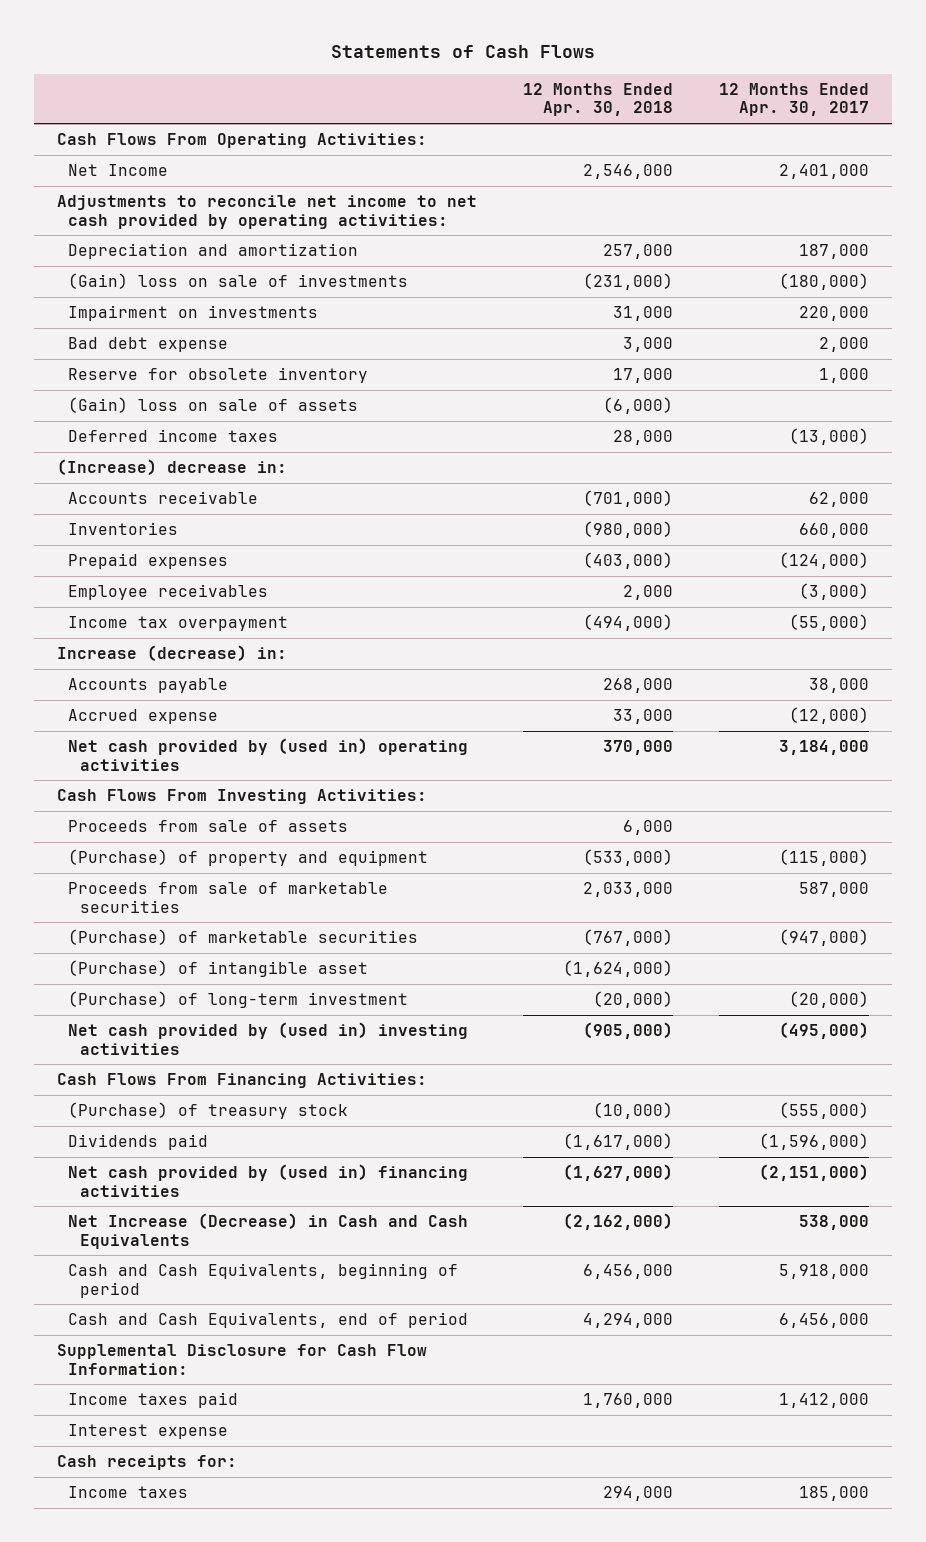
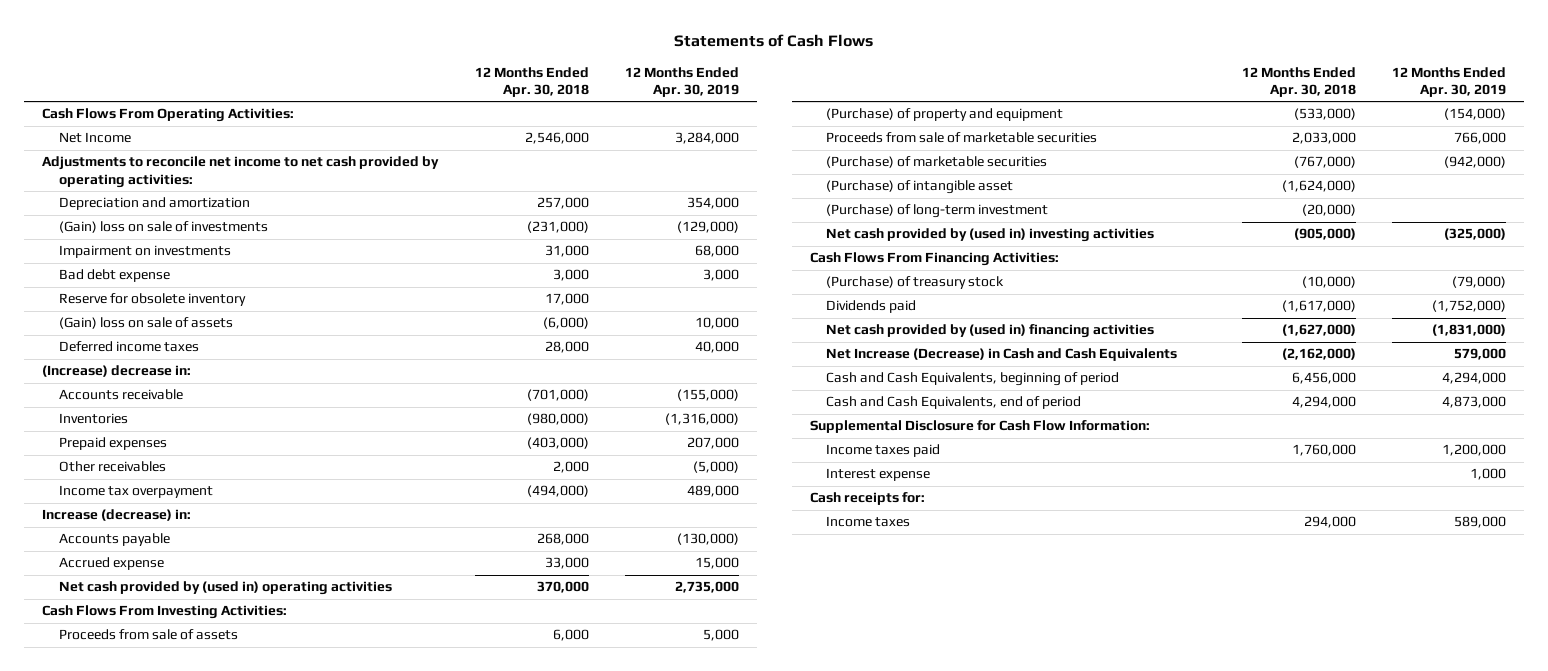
[719,82,870,117] 12 Months Ended Apr. 30, 2017 -> none
none -> [624,66,739,97] 12 Months Ended Apr. 30, 2019
[68,584,269,601] Employee receivables -> none
none -> [58,461,166,473] Other receivables

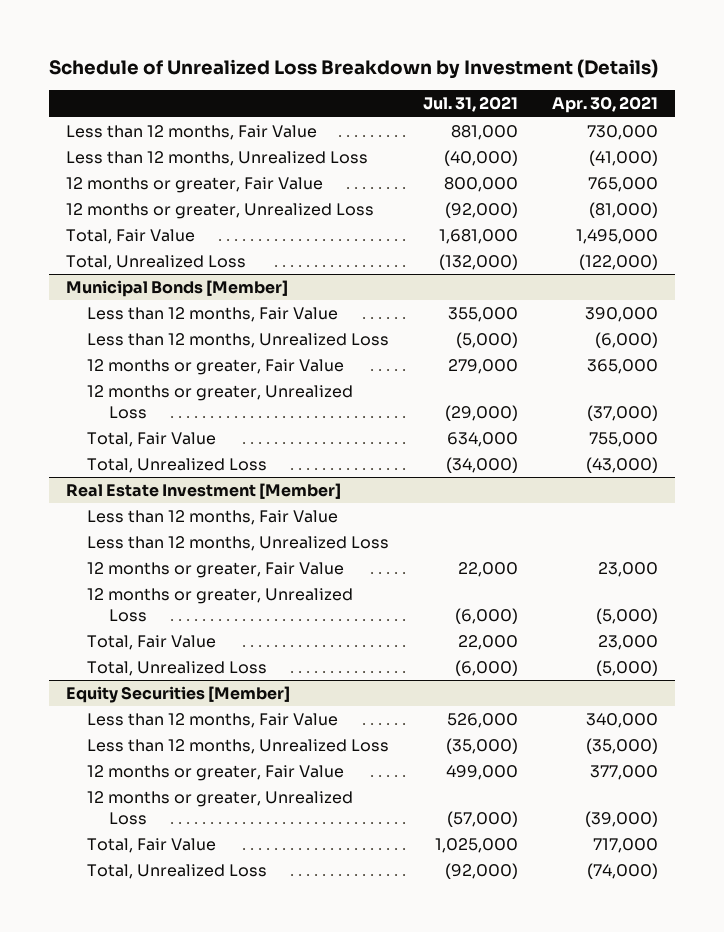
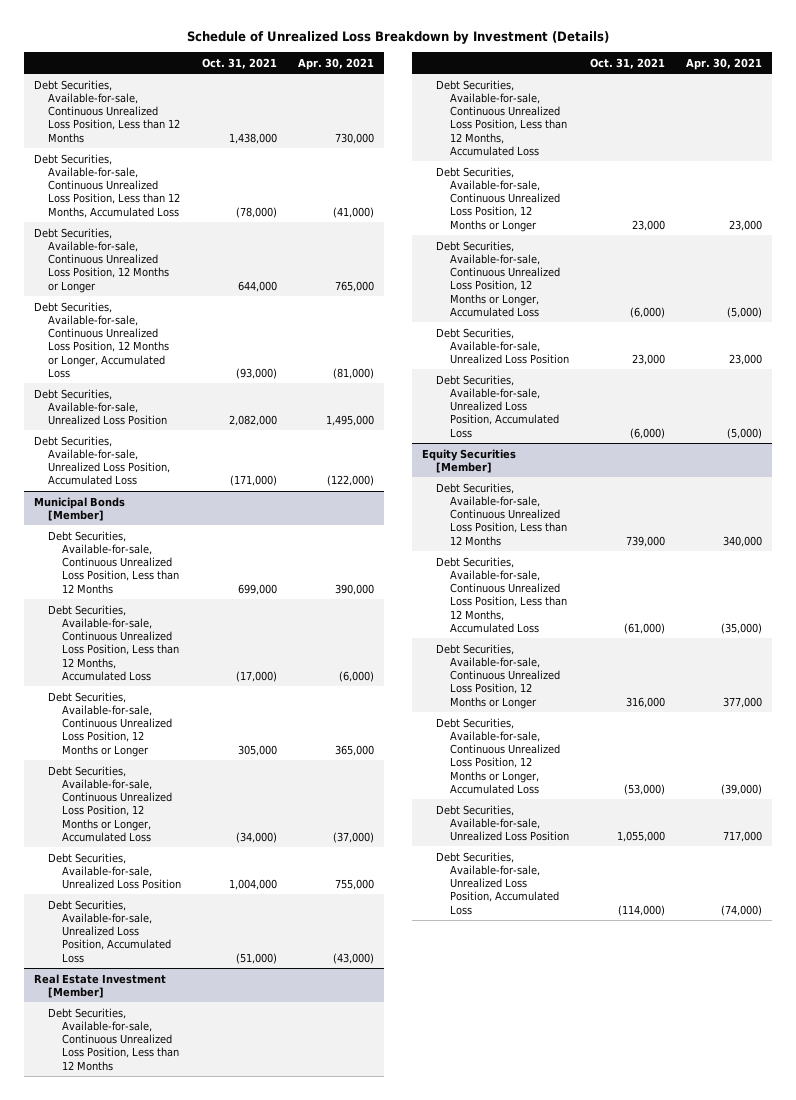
[423,96,519,113] Jul. 31, 2021 -> none
none -> [202,57,278,69] Oct. 31, 2021
[66,125,318,141] Less than 12 months, Fair Value -> [34,79,181,143] Debt Securities, Available-for-sale, Continuous Unrealized Loss Position, Less than 12 Months
[66,151,369,167] Less than 12 months, Unrealized Loss -> [34,153,181,218] Debt Securities, Available-for-sale, Continuous Unrealized Loss Position, Less than 12 Months, Accumulated Loss
[66,177,324,194] 12 months or greater, Fair Value -> [34,227,170,293] Debt Securities, Available-for-sale, Continuous Unrealized Loss Position, 12 Months or Longer
[66,203,375,220] 12 months or greater, Unrealized Loss -> [34,301,170,378] Debt Securities, Available-for-sale, Continuous Unrealized Loss Position, 12 Months or Longer, Accumulated Loss
[66,229,196,245] Total, Fair Value -> [34,388,168,426] Debt Securities, Available-for-sale, Unrealized Loss Position
[66,255,247,271] Total, Unrealized Loss -> [34,435,171,486] Debt Securities, Available-for-sale, Unrealized Loss Position, Accumulated Loss
[87,307,339,323] Less than 12 months, Fair Value -> [48,530,180,594] Debt Securities, Available-for-sale, Continuous Unrealized Loss Position, Less than 12 Months
[87,333,390,349] Less than 12 months, Unrealized Loss -> [48,604,180,681] Debt Securities, Available-for-sale, Continuous Unrealized Loss Position, Less than 12 Months, Accumulated Loss
[87,359,345,376] 12 months or greater, Fair Value -> [48,691,173,757] Debt Securities, Available-for-sale, Continuous Unrealized Loss Position, 12 Months or Longer
[87,385,354,420] 12 months or greater, Unrealized Loss -> [48,765,173,842] Debt Securities, Available-for-sale, Continuous Unrealized Loss Position, 12 Months or Longer, Accumulated Loss
[87,432,217,448] Total, Fair Value -> [48,852,182,890] Debt Securities, Available-for-sale, Unrealized Loss Position
[87,458,268,474] Total, Unrealized Loss -> [48,899,172,963] Debt Securities, Available-for-sale, Unrealized Loss Position, Accumulated Loss
[87,510,339,526] Less than 12 months, Fair Value -> [48,1007,180,1071] Debt Securities, Available-for-sale, Continuous Unrealized Loss Position, Less than 12 Months
[87,536,390,552] Less than 12 months, Unrealized Loss -> [436,79,568,156] Debt Securities, Available-for-sale, Continuous Unrealized Loss Position, Less than 12 Months, Accumulated Loss
[87,562,345,579] 12 months or greater, Fair Value -> [436,166,561,232] Debt Securities, Available-for-sale, Continuous Unrealized Loss Position, 12 Months or Longer
[87,588,354,623] 12 months or greater, Unrealized Loss -> [436,240,561,317] Debt Securities, Available-for-sale, Continuous Unrealized Loss Position, 12 Months or Longer, Accumulated Loss
[87,635,217,651] Total, Fair Value -> [436,327,570,365] Debt Securities, Available-for-sale, Unrealized Loss Position
[87,661,268,677] Total, Unrealized Loss -> [436,374,560,438] Debt Securities, Available-for-sale, Unrealized Loss Position, Accumulated Loss
[87,713,339,729] Less than 12 months, Fair Value -> [436,482,568,546] Debt Securities, Available-for-sale, Continuous Unrealized Loss Position, Less than 12 Months
[87,739,390,755] Less than 12 months, Unrealized Loss -> [436,556,568,633] Debt Securities, Available-for-sale, Continuous Unrealized Loss Position, Less than 12 Months, Accumulated Loss
[87,765,345,782] 12 months or greater, Fair Value -> [436,643,561,709] Debt Securities, Available-for-sale, Continuous Unrealized Loss Position, 12 Months or Longer
[87,791,354,826] 12 months or greater, Unrealized Loss -> [436,717,561,794] Debt Securities, Available-for-sale, Continuous Unrealized Loss Position, 12 Months or Longer, Accumulated Loss
[87,838,217,854] Total, Fair Value -> [436,804,570,842] Debt Securities, Available-for-sale, Unrealized Loss Position
[87,864,268,880] Total, Unrealized Loss -> [436,851,560,915] Debt Securities, Available-for-sale, Unrealized Loss Position, Accumulated Loss

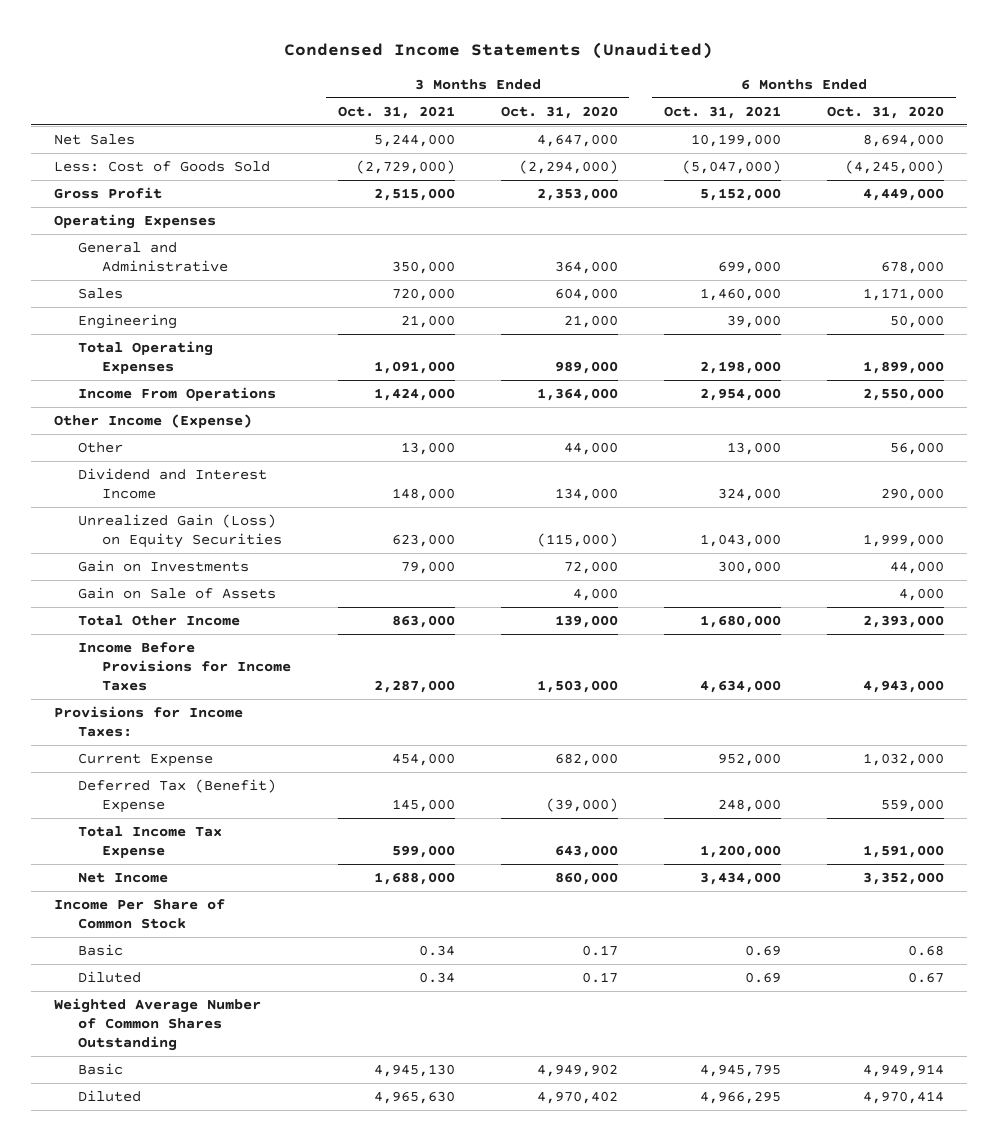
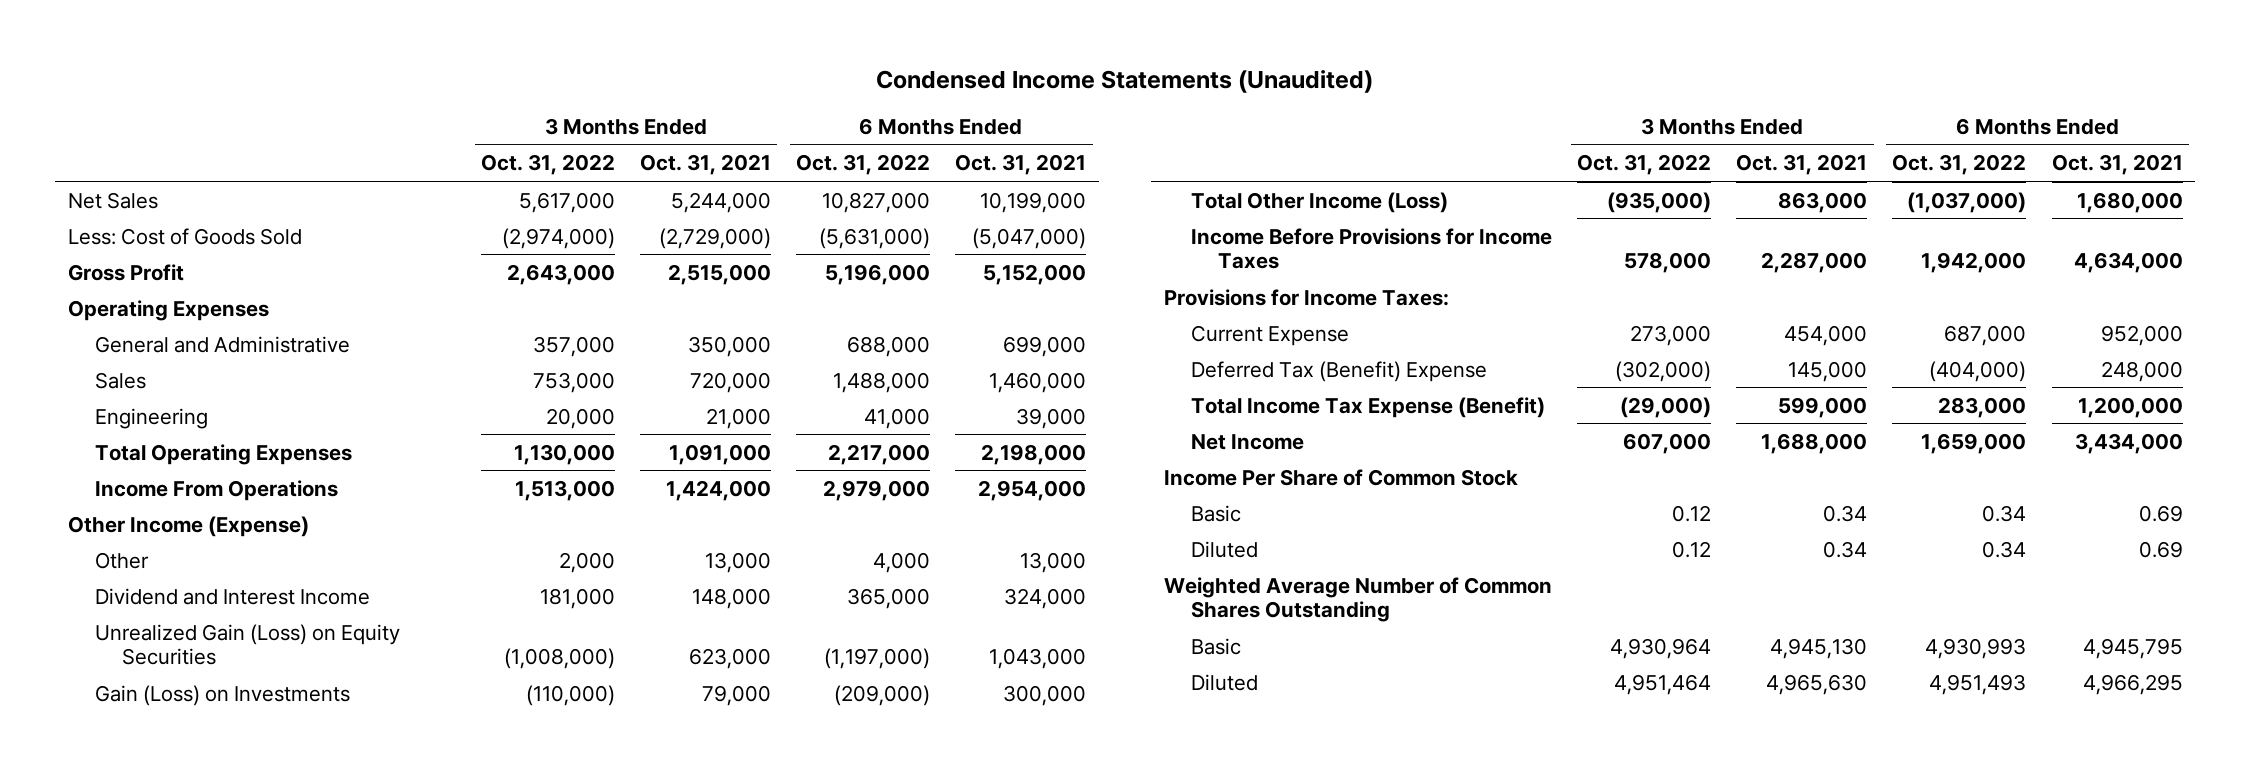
[500,105,618,119] Oct. 31, 2020 -> none
[827,105,945,119] Oct. 31, 2020 -> none
none -> [480,154,615,176] Oct. 31, 2022
none -> [796,154,931,176] Oct. 31, 2022
[78,586,277,599] Gain on Sale of Assets -> none
[78,559,250,572] Gain on Investments -> [94,684,350,706] Gain (Loss) on Investments
[78,614,241,626] Total Other Income -> [1191,191,1449,213] Total Other Income (Loss)
[78,825,223,858] Total Income Tax Expense -> [1191,396,1546,418] Total Income Tax Expense (Benefit)

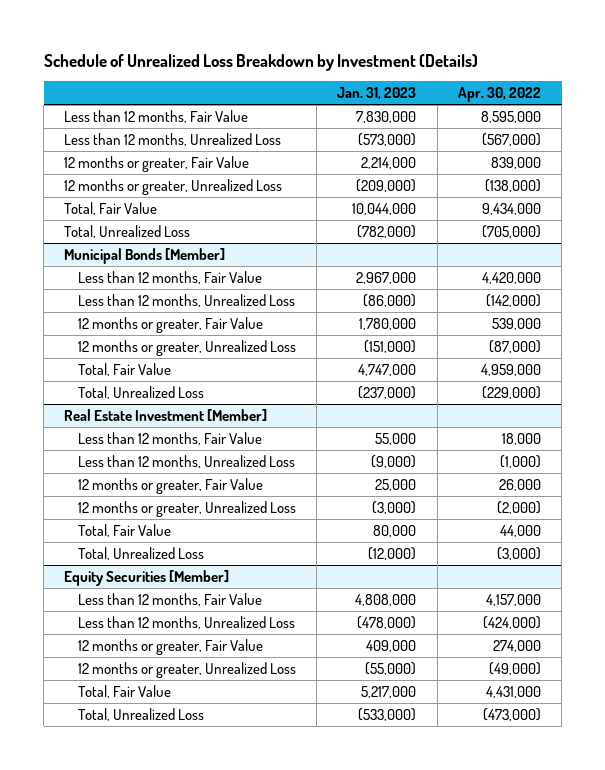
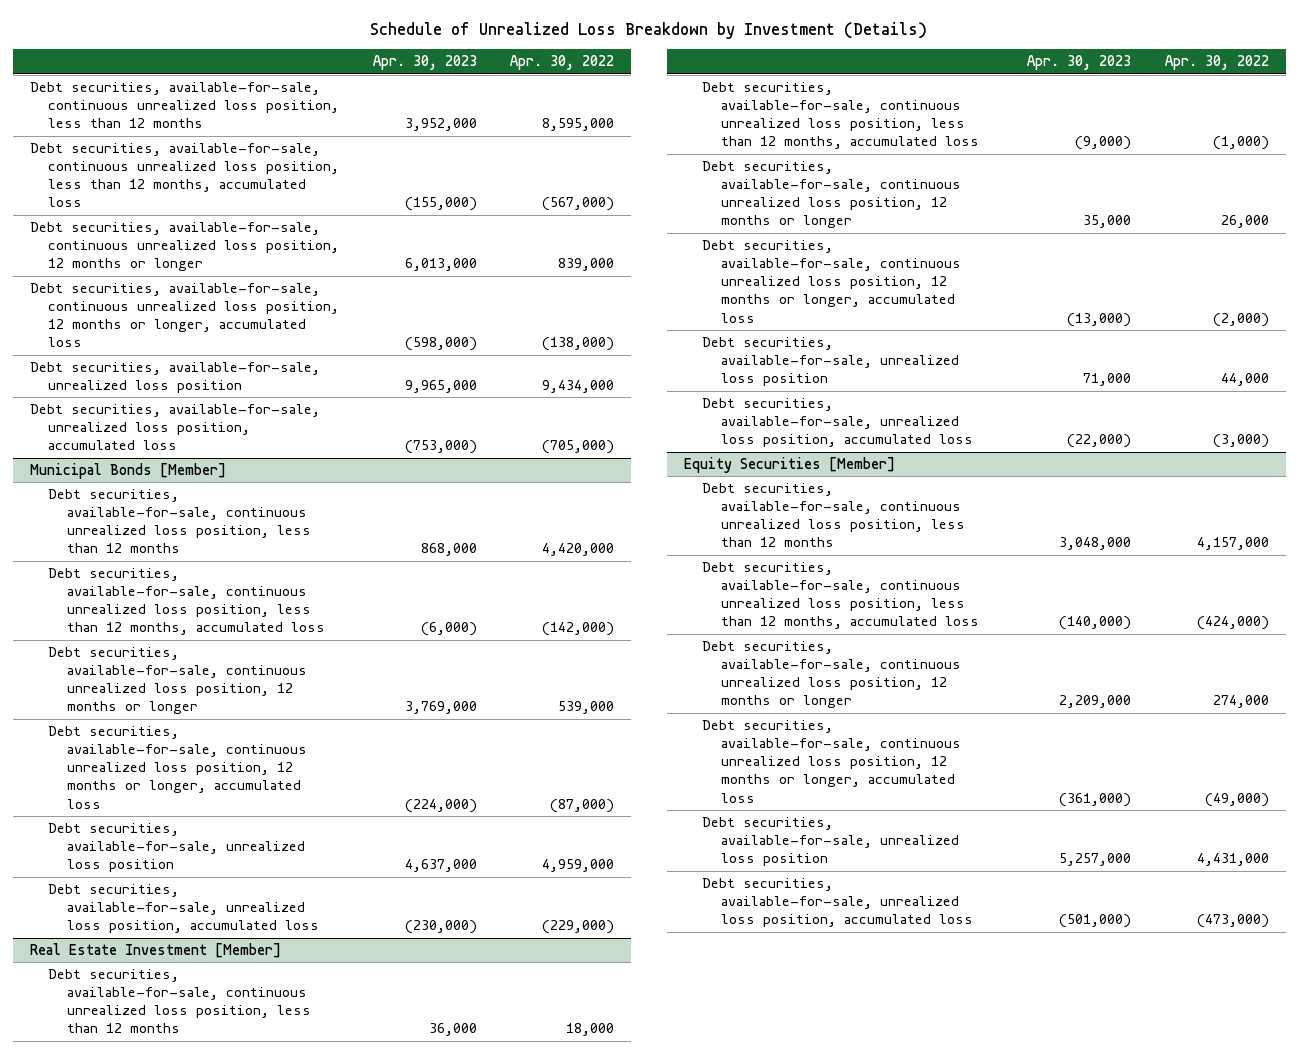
[337,87,417,101] Jan. 31, 2023 -> none
none -> [372,55,477,71] Apr. 30, 2023
[64,109,249,123] Less than 12 months, Fair Value -> [29,82,340,129] Debt securities, available-for-sale, continuous unrealized loss position, less than 12 months
[64,132,282,146] Less than 12 months, Unrealized Loss -> [29,143,340,208] Debt securities, available-for-sale, continuous unrealized loss position, less than 12 months, accumulated loss
[64,155,250,172] 12 months or greater, Fair Value -> [29,222,340,272] Debt securities, available-for-sale, continuous unrealized loss position, 12 months or longer
[64,178,283,195] 12 months or greater, Unrealized Loss -> [29,283,340,348] Debt securities, available-for-sale, continuous unrealized loss position, 12 months or longer, accumulated loss
[64,201,158,215] Total, Fair Value -> [29,362,320,394] Debt securities, available-for-sale, unrealized loss position
[64,224,191,238] Total, Unrealized Loss -> [29,404,320,451] Debt securities, available-for-sale, unrealized loss position, accumulated loss
[77,270,262,284] Less than 12 months, Fair Value -> [48,489,311,554] Debt securities, available-for-sale, continuous unrealized loss position, less than 12 months
[77,293,295,307] Less than 12 months, Unrealized Loss -> [48,568,325,636] Debt securities, available-for-sale, continuous unrealized loss position, less than 12 months, accumulated loss
[77,316,263,333] 12 months or greater, Fair Value -> [48,647,307,715] Debt securities, available-for-sale, continuous unrealized loss position, 12 months or longer
[77,339,296,356] 12 months or greater, Unrealized Loss -> [48,726,307,809] Debt securities, available-for-sale, continuous unrealized loss position, 12 months or longer, accumulated loss
[77,362,171,376] Total, Fair Value -> [48,823,305,873] Debt securities, available-for-sale, unrealized loss position
[77,385,204,399] Total, Unrealized Loss -> [48,884,319,934] Debt securities, available-for-sale, unrealized loss position, accumulated loss
[77,431,262,445] Less than 12 months, Fair Value -> [48,969,311,1034] Debt securities, available-for-sale, continuous unrealized loss position, less than 12 months
[77,454,295,468] Less than 12 months, Unrealized Loss -> [702,82,980,150] Debt securities, available-for-sale, continuous unrealized loss position, less than 12 months, accumulated loss
[77,477,263,494] 12 months or greater, Fair Value -> [702,161,962,229] Debt securities, available-for-sale, continuous unrealized loss position, 12 months or longer
[77,500,296,517] 12 months or greater, Unrealized Loss -> [702,240,962,323] Debt securities, available-for-sale, continuous unrealized loss position, 12 months or longer, accumulated loss
[77,523,171,537] Total, Fair Value -> [702,337,960,387] Debt securities, available-for-sale, unrealized loss position
[77,546,204,560] Total, Unrealized Loss -> [702,398,974,448] Debt securities, available-for-sale, unrealized loss position, accumulated loss
[77,592,262,606] Less than 12 months, Fair Value -> [702,483,966,548] Debt securities, available-for-sale, continuous unrealized loss position, less than 12 months
[77,615,295,629] Less than 12 months, Unrealized Loss -> [702,562,980,630] Debt securities, available-for-sale, continuous unrealized loss position, less than 12 months, accumulated loss
[77,638,263,655] 12 months or greater, Fair Value -> [702,641,962,709] Debt securities, available-for-sale, continuous unrealized loss position, 12 months or longer
[77,661,296,678] 12 months or greater, Unrealized Loss -> [702,720,962,803] Debt securities, available-for-sale, continuous unrealized loss position, 12 months or longer, accumulated loss
[77,684,171,698] Total, Fair Value -> [702,817,960,867] Debt securities, available-for-sale, unrealized loss position
[77,707,204,721] Total, Unrealized Loss -> [702,878,974,928] Debt securities, available-for-sale, unrealized loss position, accumulated loss

